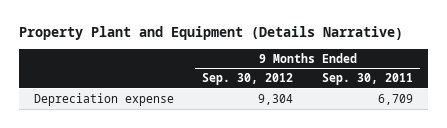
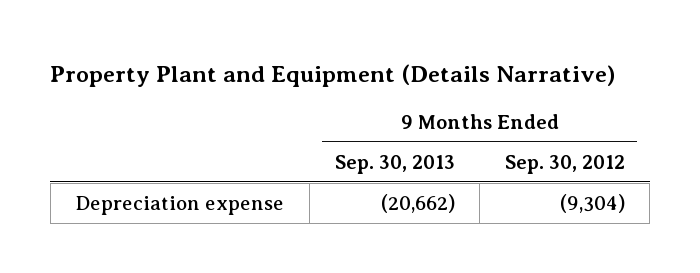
[322,73,414,86] Sep. 30, 2011 -> none
none -> [334,154,455,174] Sep. 30, 2013
[258,93,294,105] 9,304 -> [559,193,625,213] (9,304)

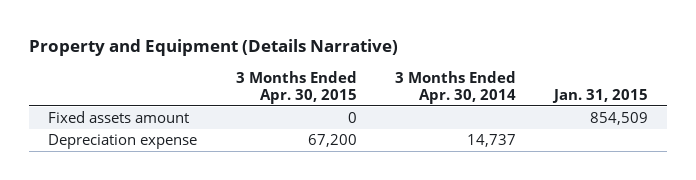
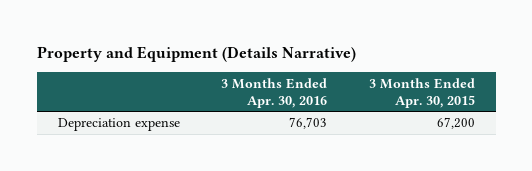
[394,70,516,104] 3 Months Ended Apr. 30, 2014 -> none
[552,88,649,103] Jan. 31, 2015 -> none
none -> [221,77,328,108] 3 Months Ended Apr. 30, 2016
[48,111,190,124] Fixed assets amount -> none

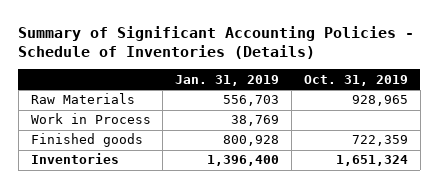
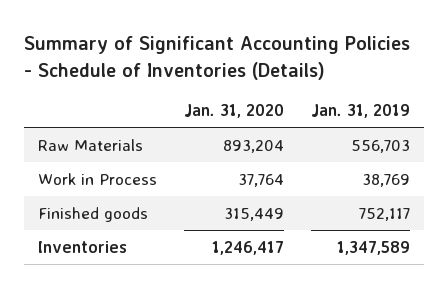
[303,74,408,86] Oct. 31, 2019 -> none
none -> [183,104,284,119] Jan. 31, 2020
[223,135,280,147] 800,928 -> [359,207,411,221] 752,117
[207,155,280,167] 1,396,400 -> [337,240,411,255] 1,347,589

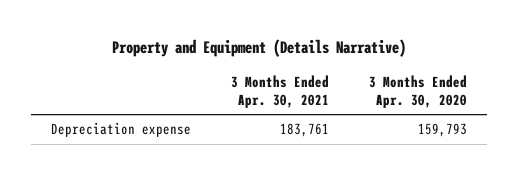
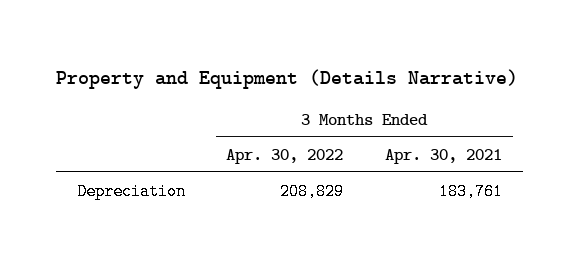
[369,74,468,108] 3 Months Ended Apr. 30, 2020 -> none
none -> [226,148,344,164] Apr. 30, 2022
[50,122,191,138] Depreciation expense -> [76,182,186,200] Depreciation

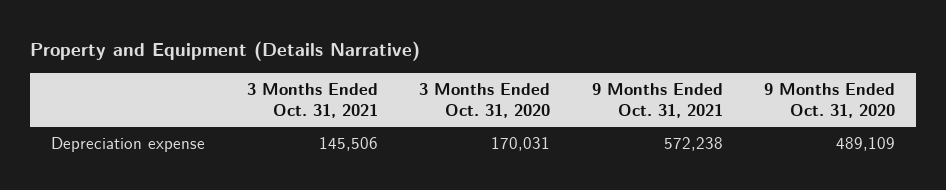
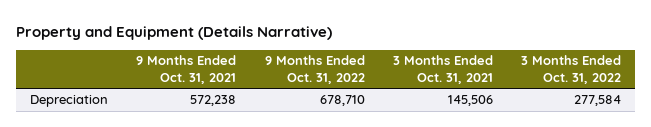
[419,82,551,118] 3 Months Ended Oct. 31, 2020 -> none
[764,82,896,118] 9 Months Ended Oct. 31, 2020 -> none
none -> [264,55,365,85] 9 Months Ended Oct. 31, 2022
none -> [521,55,622,85] 3 Months Ended Oct. 31, 2022
[51,137,206,153] Depreciation expense -> [30,95,109,108] Depreciation

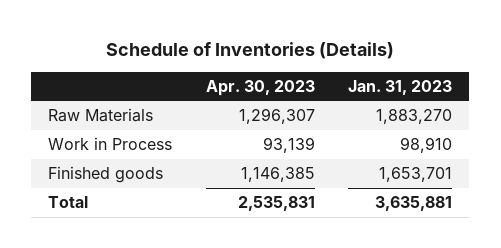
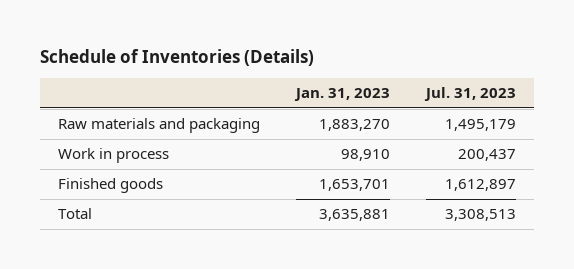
[205,79,315,96] Apr. 30, 2023 -> none
none -> [424,87,517,102] Jul. 31, 2023
[48,108,154,123] Raw Materials -> [58,118,261,134] Raw materials and packaging
[48,137,173,151] Work in Process -> [58,148,170,164] Work in process

